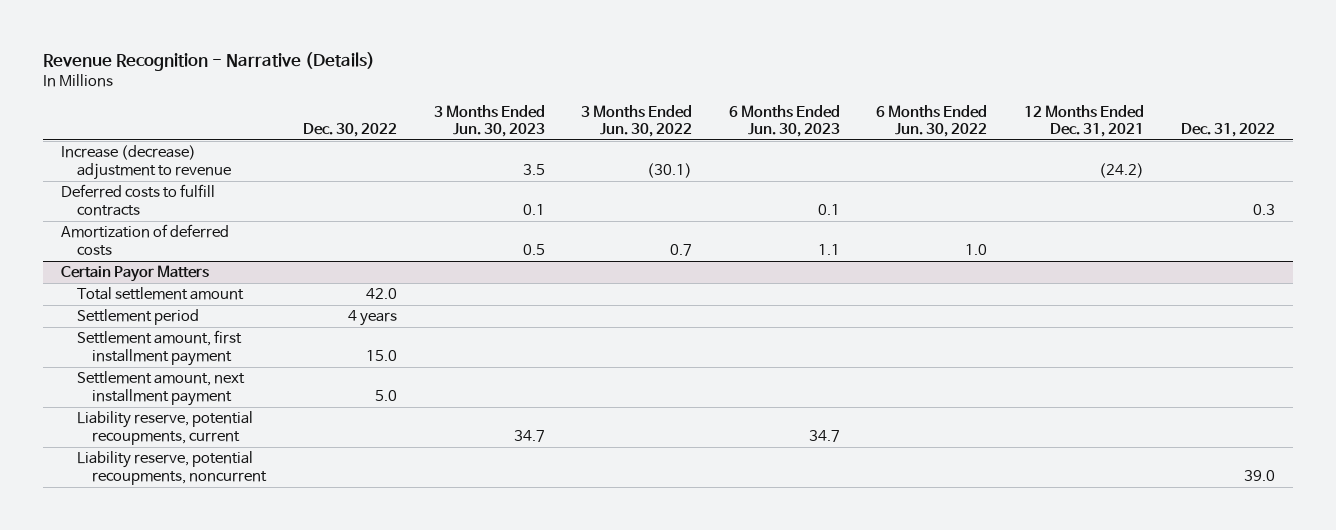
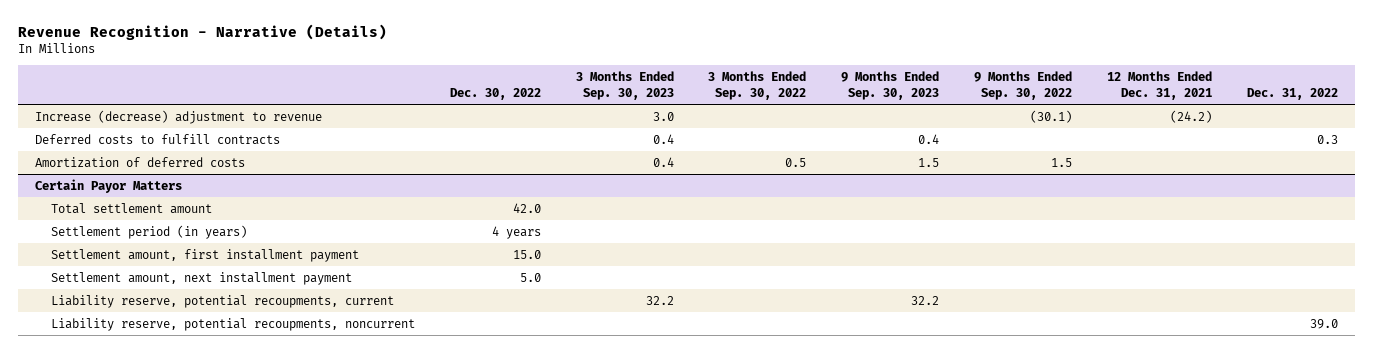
[433,104,545,138] 3 Months Ended Jun. 30, 2023 -> none
[581,104,693,138] 3 Months Ended Jun. 30, 2022 -> none
[728,104,840,138] 6 Months Ended Jun. 30, 2023 -> none
[876,104,988,138] 6 Months Ended Jun. 30, 2022 -> none
none -> [575,71,674,100] 3 Months Ended Sep. 30, 2023
none -> [708,71,807,100] 3 Months Ended Sep. 30, 2022
none -> [841,71,940,100] 9 Months Ended Sep. 30, 2023
none -> [974,71,1073,100] 9 Months Ended Sep. 30, 2022
[76,309,199,326] Settlement period -> [50,224,247,239] Settlement period (in years)

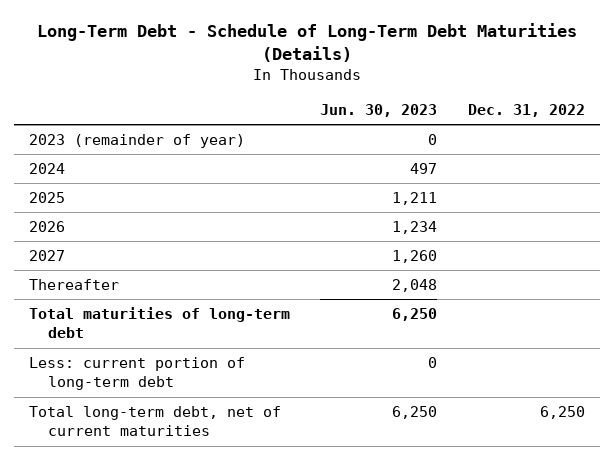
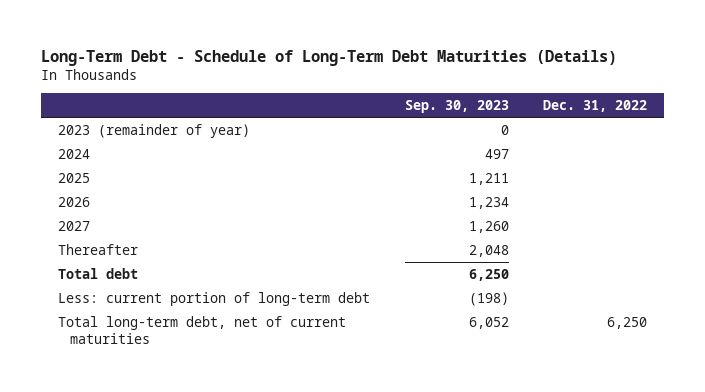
[320,104,438,118] Jun. 30, 2023 -> none
none -> [404,100,509,114] Sep. 30, 2023
[29,307,291,339] Total maturities of long-term debt -> [58,267,139,279] Total debt

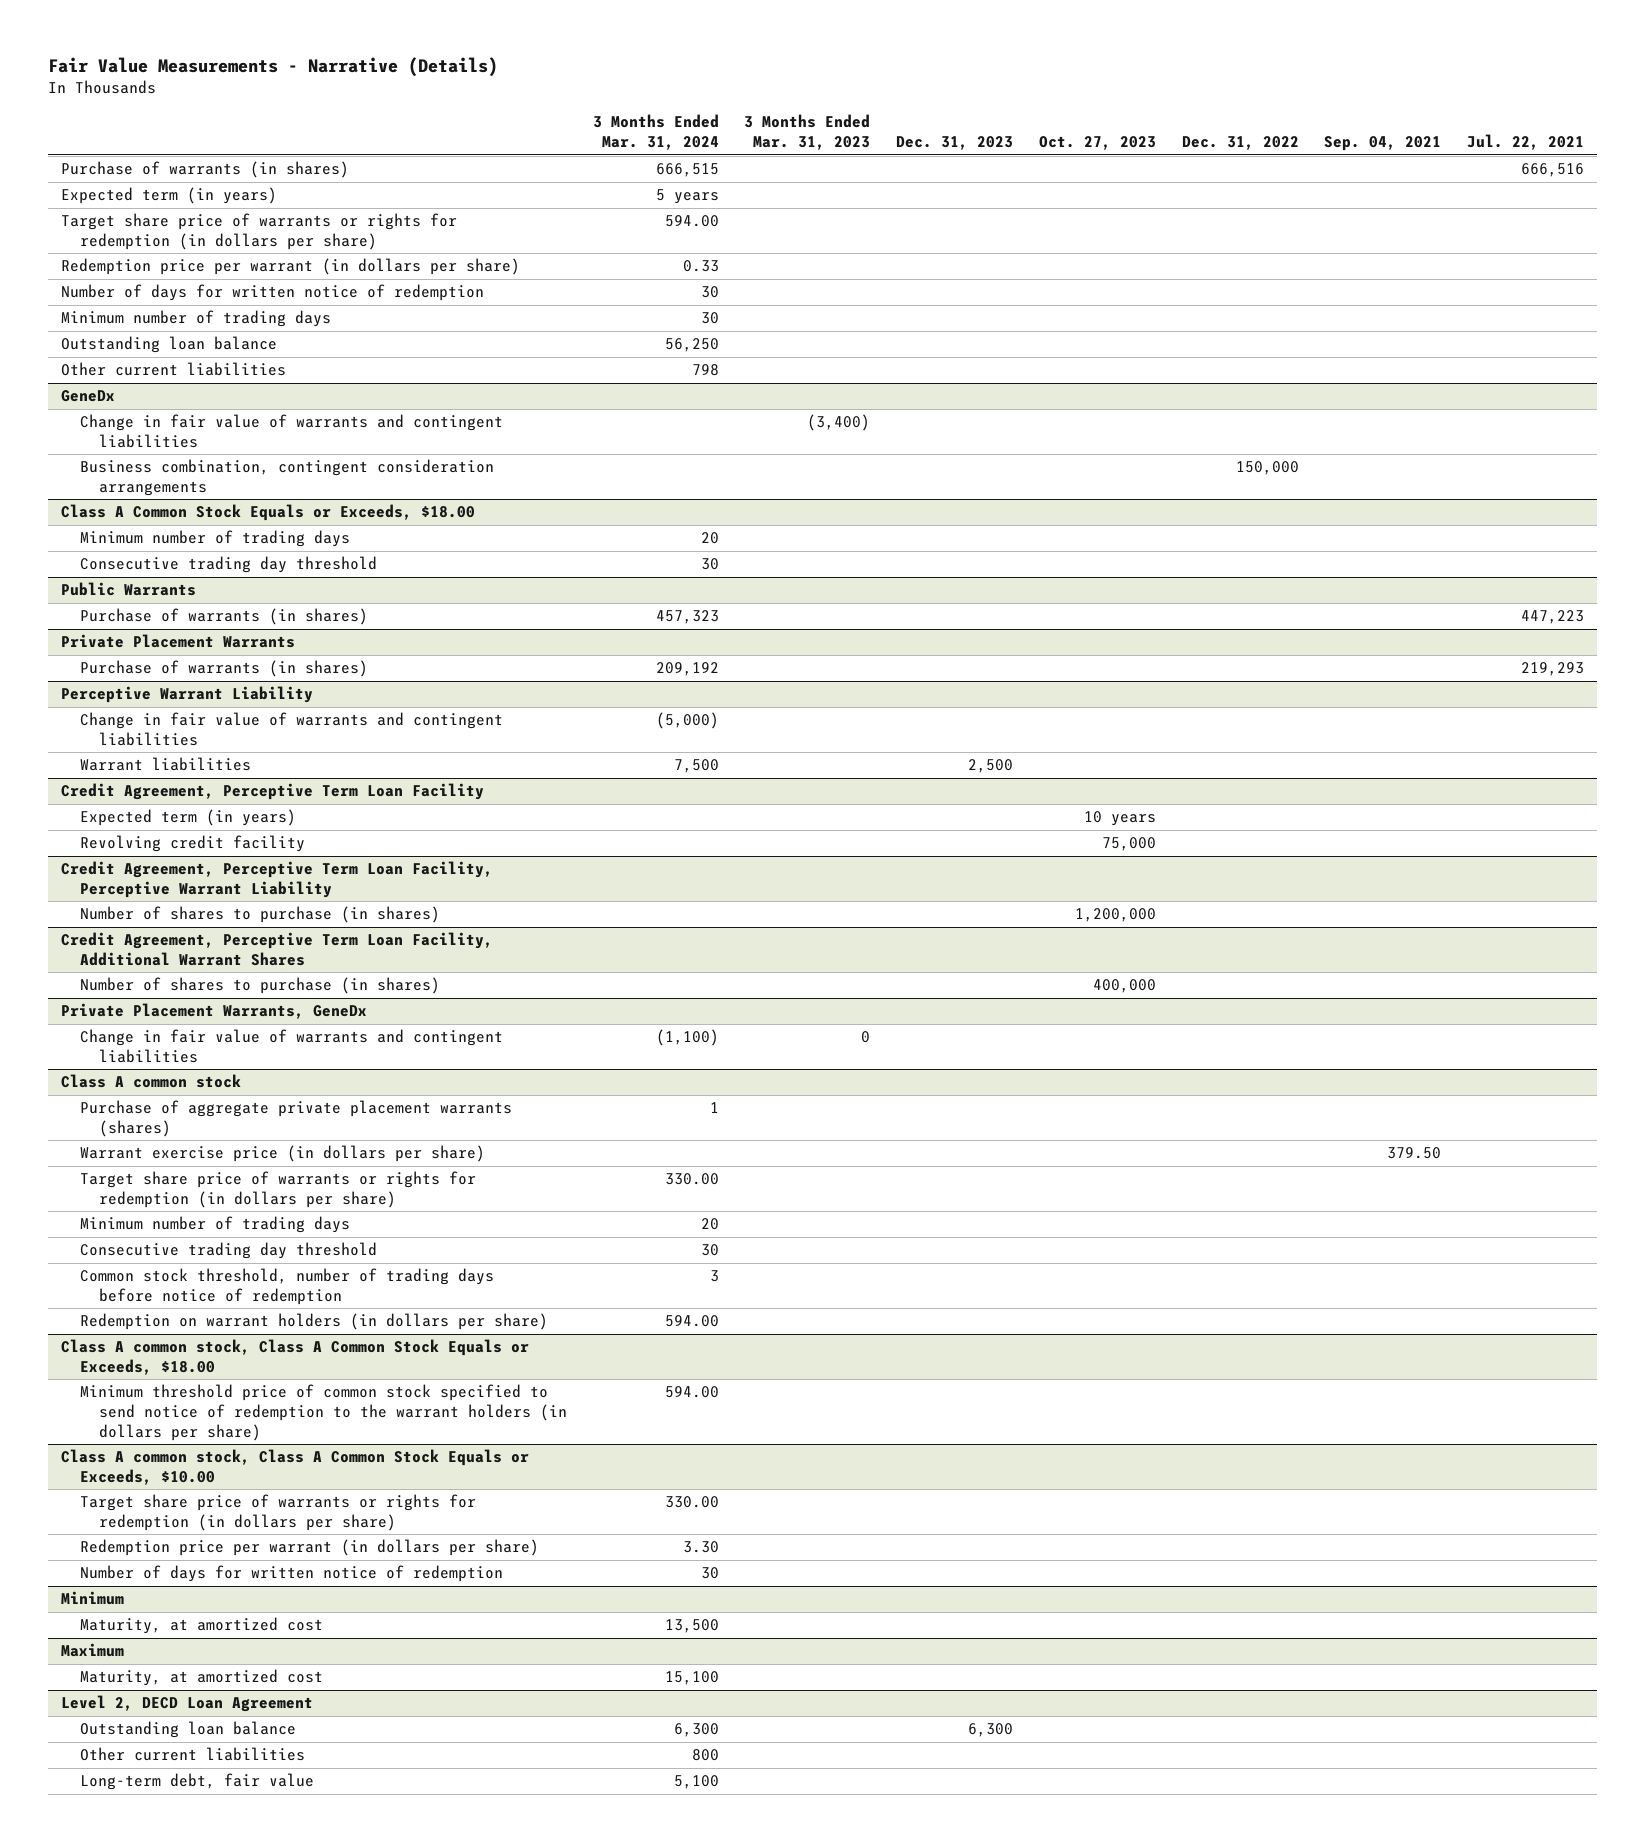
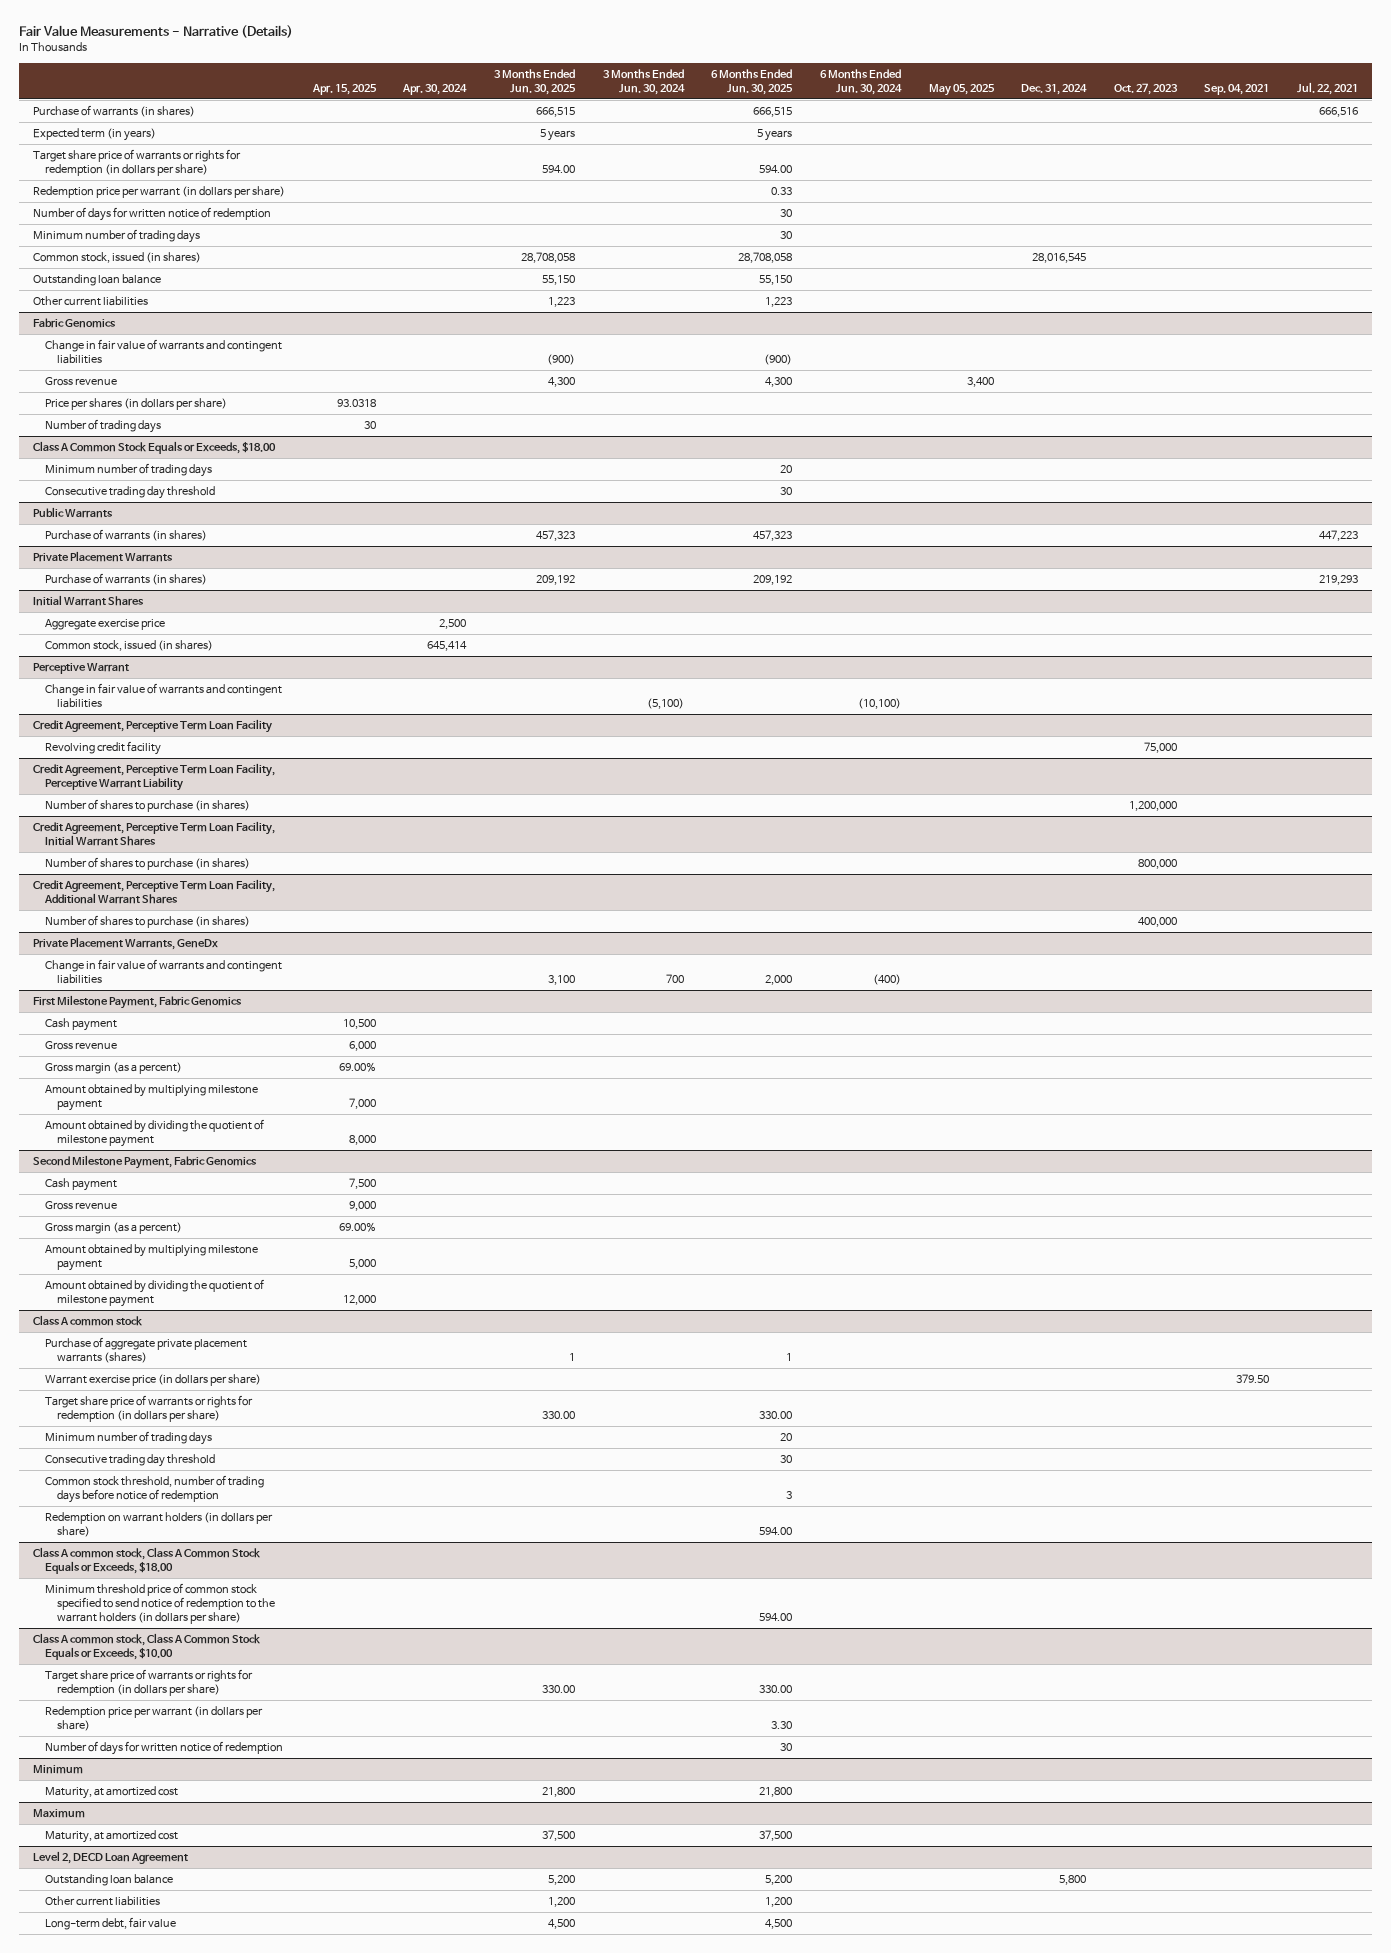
[592,114,719,151] 3 Months Ended Mar. 31, 2024 -> none
[744,114,871,151] 3 Months Ended Mar. 31, 2023 -> none
[896,136,1014,151] Dec. 31, 2023 -> none
[1181,136,1299,151] Dec. 31, 2022 -> none
none -> [311,83,377,95] Apr. 15, 2025
none -> [402,83,468,95] Apr. 30, 2024
none -> [493,68,576,95] 3 Months Ended Jun. 30, 2025
none -> [602,68,685,95] 3 Months Ended Jun. 30, 2024
none -> [711,68,794,95] 6 Months Ended Jun. 30, 2025
none -> [819,68,902,95] 6 Months Ended Jun. 30, 2024
none -> [928,83,995,96] May 05, 2025
none -> [1021,83,1088,95] Dec. 31, 2024
none -> [32,252,201,264] Common stock, issued (in shares)
[60,390,115,403] GeneDx -> none
[79,414,503,449] Change in fair value of warrants and contingent liabilities -> none
[79,459,494,497] Business combination, contingent consideration arrangements -> none
none -> [32,318,116,329] Fabric Genomics
none -> [44,339,282,365] Change in fair value of warrants and contingent liabilities
none -> [44,377,117,387] Gross revenue
none -> [44,398,227,411] Price per shares (in dollars per share)
none -> [44,419,161,434] Number of trading days
[60,686,313,704] Perceptive Warrant Liability -> none
[79,712,503,747] Change in fair value of warrants and contingent liabilities -> none
[79,757,251,772] Warrant liabilities -> none
none -> [32,595,144,607] Initial Warrant Shares
none -> [44,619,165,631] Aggregate exercise price
none -> [44,640,213,652] Common stock, issued (in shares)
none -> [32,663,129,675] Perceptive Warrant
none -> [44,683,282,709] Change in fair value of warrants and contingent liabilities
[79,809,296,827] Expected term (in years) -> none
none -> [32,821,275,847] Credit Agreement, Perceptive Term Loan Facility, Initial Warrant Shares
none -> [44,857,250,871] Number of shares to purchase (in shares)
none -> [32,995,242,1010] First Milestone Payment, Fabric Genomics
none -> [44,1018,117,1032] Cash payment
none -> [44,1041,117,1051] Gross revenue
none -> [44,1062,182,1075] Gross margin (as a percent)
none -> [44,1084,258,1112] Amount obtained by multiplying milestone payment
none -> [44,1119,264,1148] Amount obtained by dividing the quotient of milestone payment
none -> [32,1155,257,1170] Second Milestone Payment, Fabric Genomics
none -> [44,1178,117,1192] Cash payment
none -> [44,1201,117,1211] Gross revenue
none -> [44,1222,182,1235] Gross margin (as a percent)
none -> [44,1244,258,1272] Amount obtained by multiplying milestone payment
none -> [44,1279,264,1308] Amount obtained by dividing the quotient of milestone payment

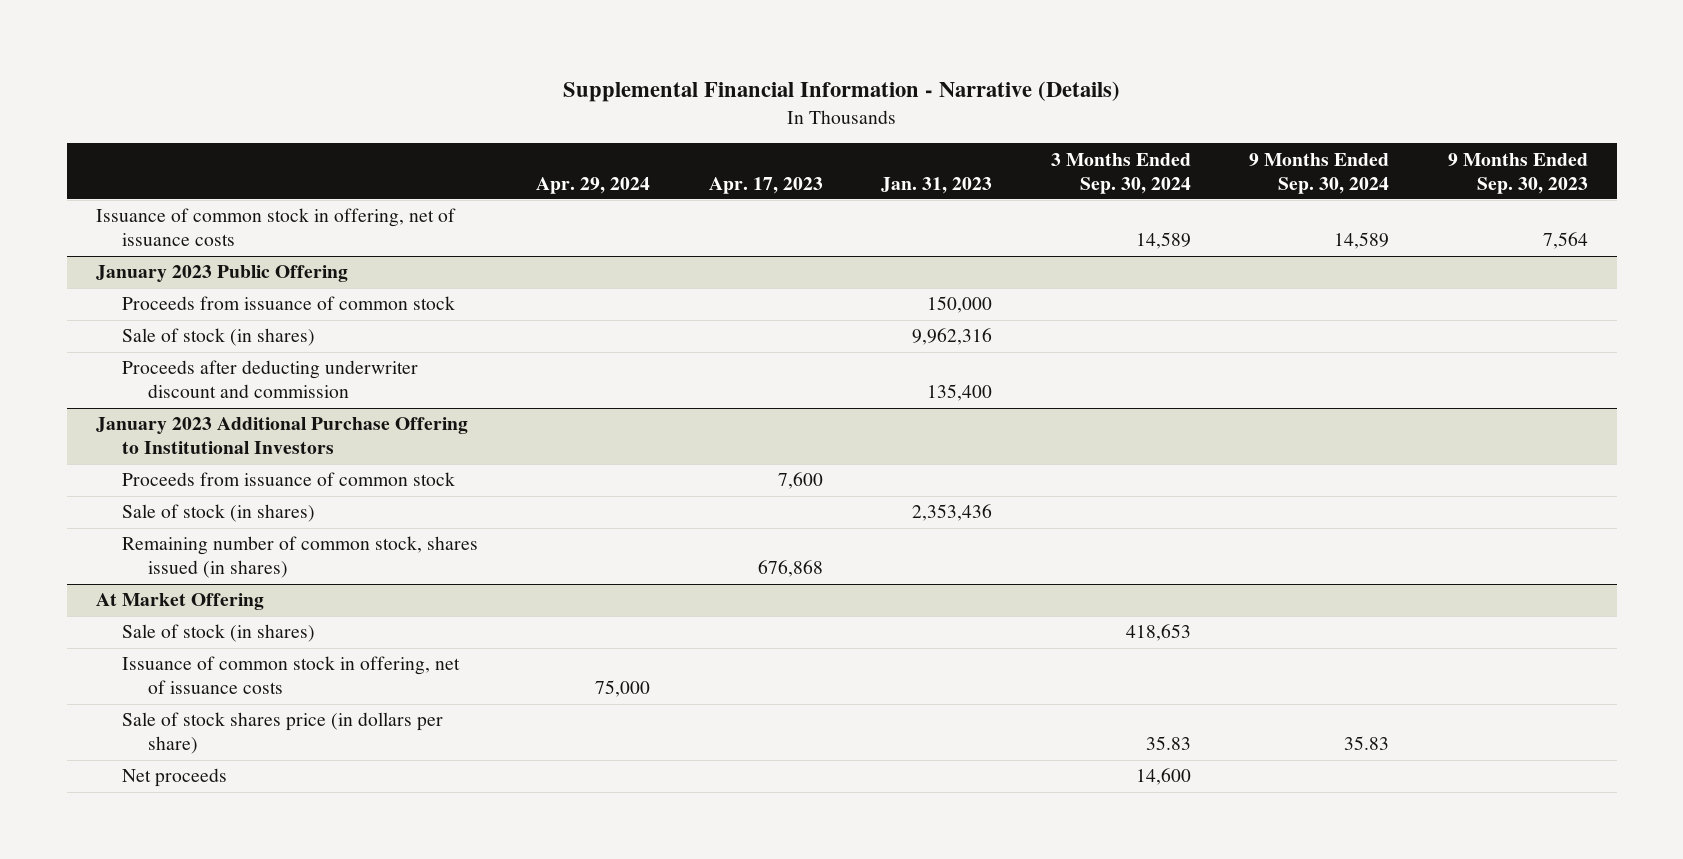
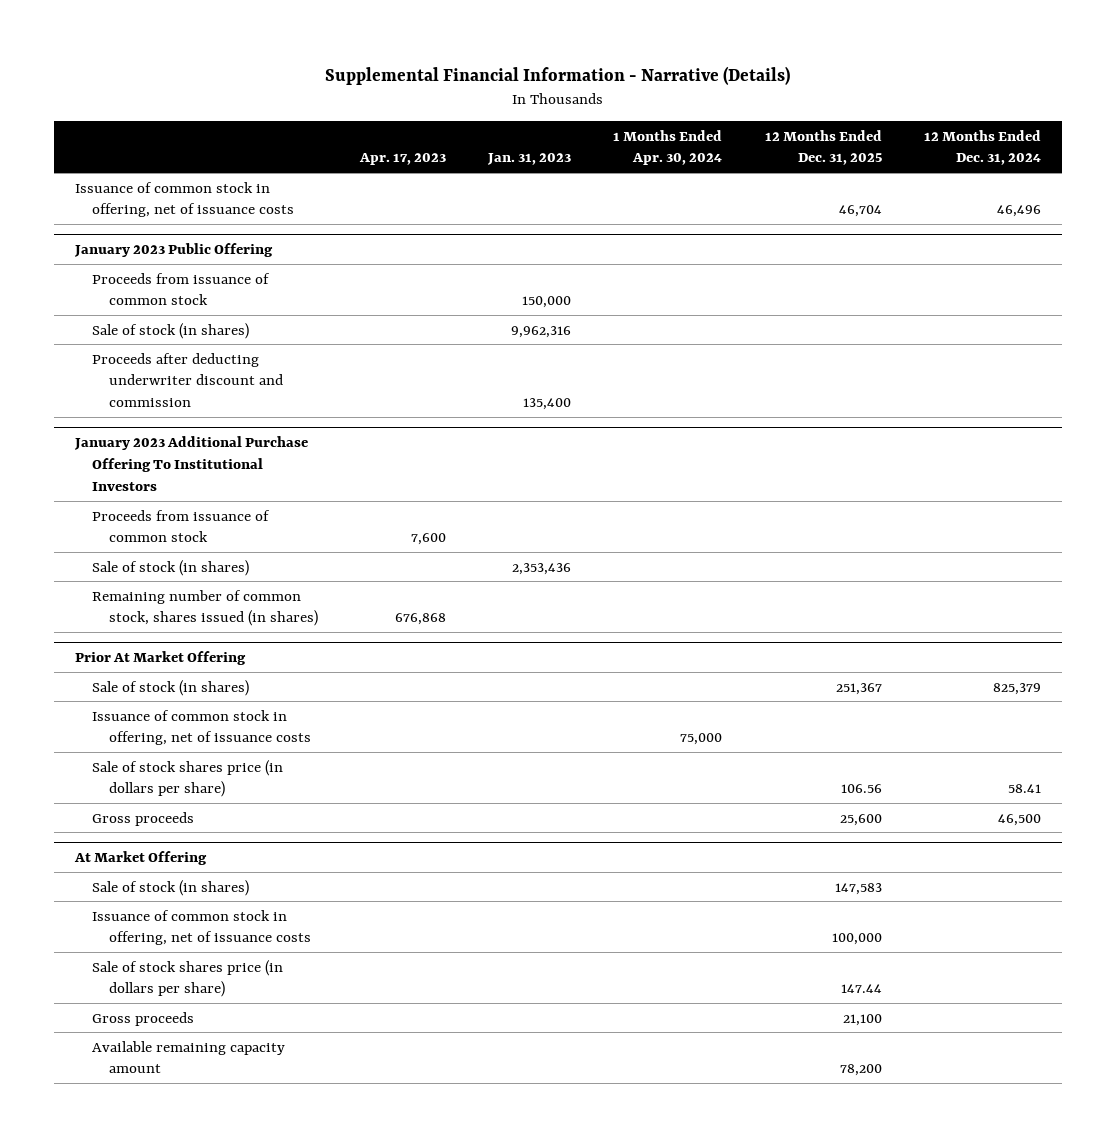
[536,176,651,194] Apr. 29, 2024 -> none
[1050,152,1191,194] 3 Months Ended Sep. 30, 2024 -> none
[1249,152,1390,194] 9 Months Ended Sep. 30, 2024 -> none
[1447,152,1588,194] 9 Months Ended Sep. 30, 2023 -> none
none -> [613,129,723,166] 1 Months Ended Apr. 30, 2024
none -> [764,129,882,166] 12 Months Ended Dec. 31, 2025
none -> [924,129,1042,166] 12 Months Ended Dec. 31, 2024
[95,417,468,455] January 2023 Additional Purchase Offering to Institutional Investors -> [74,436,309,492] January 2023 Additional Purchase Offering To Institutional Investors
none -> [75,651,247,666] Prior At Market Offering
none -> [91,679,249,696] Sale of stock (in shares)
none -> [91,709,311,746] Issuance of common stock in offering, net of issuance costs
none -> [91,759,283,798] Sale of stock shares price (in dollars per share)
none -> [91,811,194,826] Gross proceeds
[121,768,227,788] Net proceeds -> [91,1011,194,1026] Gross proceeds
none -> [91,1040,285,1074] Available remaining capacity amount

